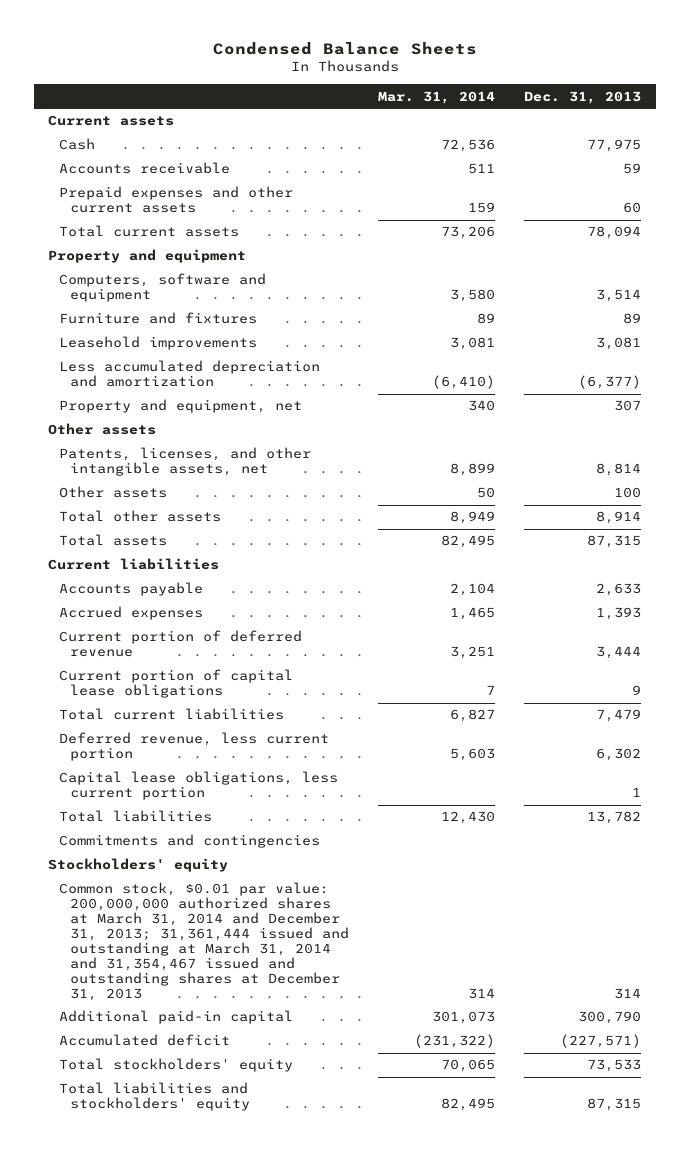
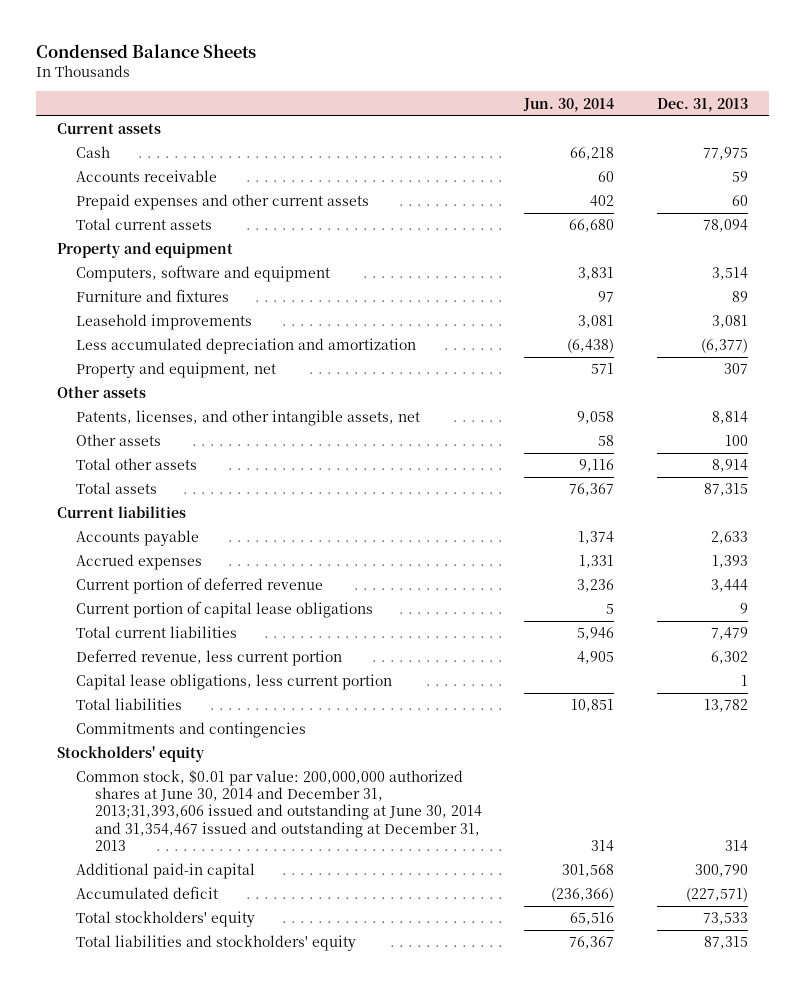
[378,90,496,104] Mar. 31, 2014 -> none
none -> [523,97,615,112] Jun. 30, 2014
[59,882,350,1001] Common stock, $0.01 par value: 200,000,000 authorized shares at March 31, 2014 and December 31, 2013; 31,361,444 issued and outstanding at March 31, 2014 and 31,354,467 issued and outstanding shares at December 31, 2013 -> [75,770,482,851] Common stock, $0.01 par value: 200,000,000 authorized shares at June 30, 2014 and December 31, 2013;31,393,606 issued and outstanding at June 30, 2014 and 31,354,467 issued and outstanding at December 31, 2013

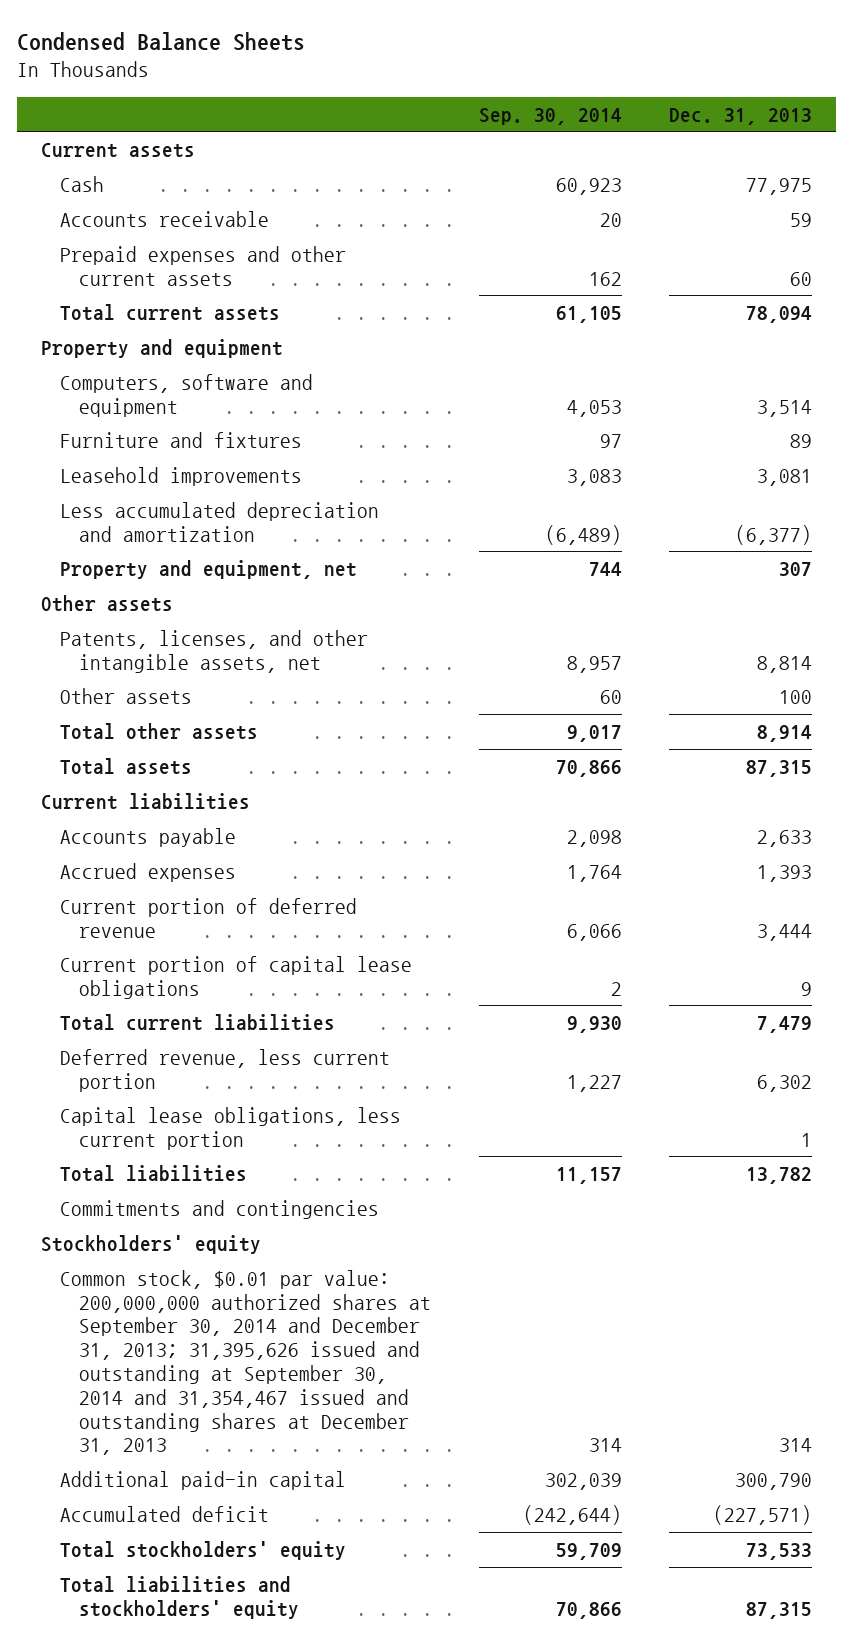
[523,97,615,112] Jun. 30, 2014 -> none
none -> [478,107,622,125] Sep. 30, 2014
[75,770,482,851] Common stock, $0.01 par value: 200,000,000 authorized shares at June 30, 2014 and December 31, 2013;31,393,606 issued and outstanding at June 30, 2014 and 31,354,467 issued and outstanding at December 31, 2013 -> [59,1269,432,1456] Common stock, $0.01 par value: 200,000,000 authorized shares at September 30, 2014 and December 31, 2013; 31,395,626 issued and outstanding at September 30, 2014 and 31,354,467 issued and outstanding shares at December 31, 2013

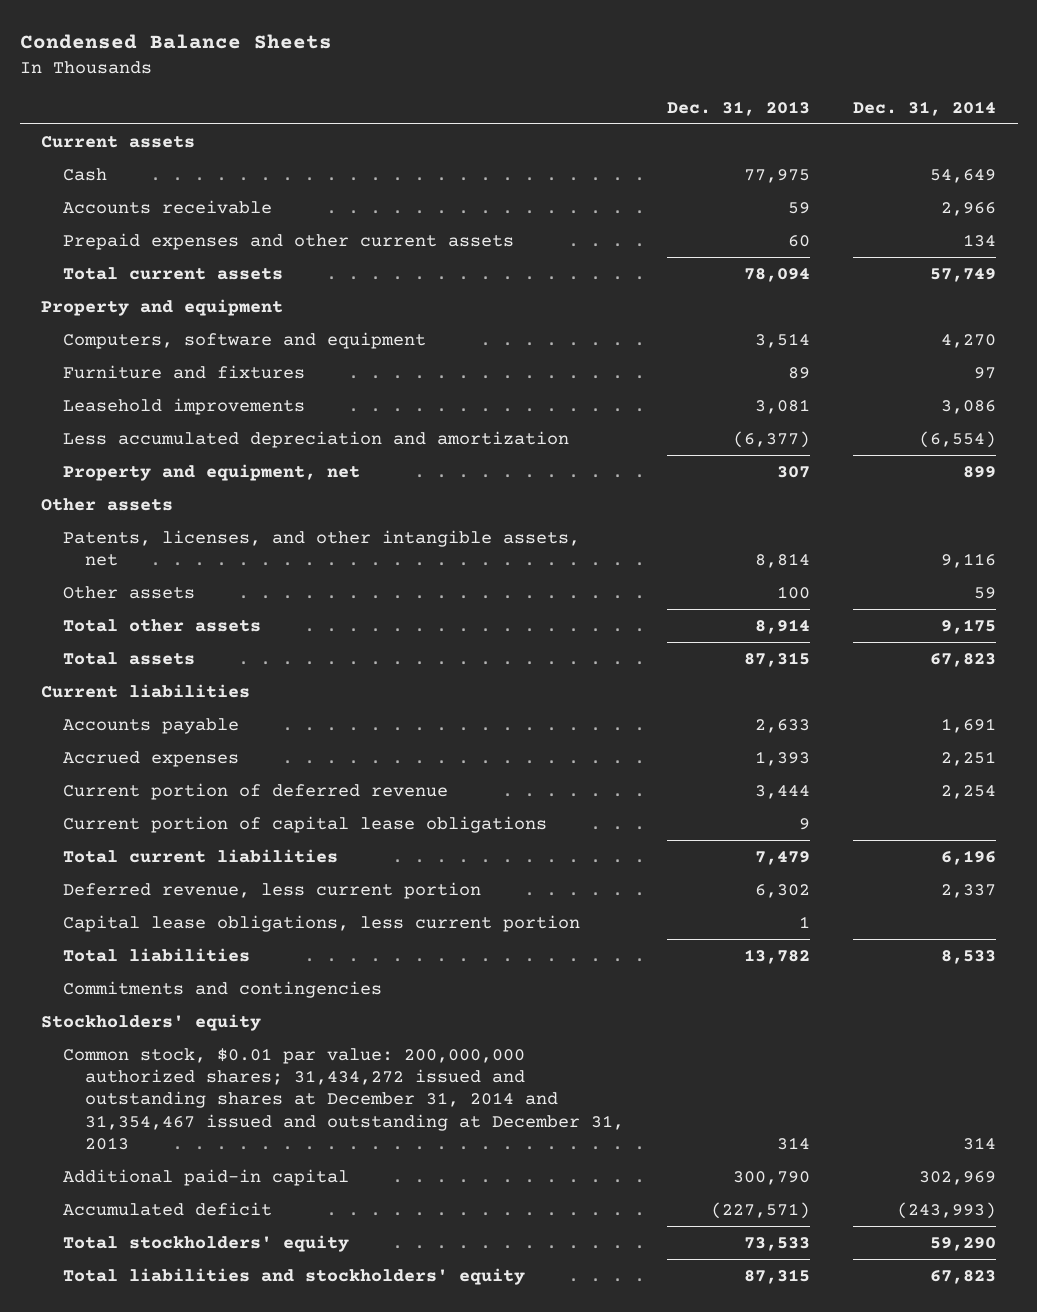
[478,107,622,125] Sep. 30, 2014 -> none
none -> [852,100,996,116] Dec. 31, 2014
[59,1269,432,1456] Common stock, $0.01 par value: 200,000,000 authorized shares at September 30, 2014 and December 31, 2013; 31,395,626 issued and outstanding at September 30, 2014 and 31,354,467 issued and outstanding shares at December 31, 2013 -> [62,1047,624,1150] Common stock, $0.01 par value: 200,000,000 authorized shares; 31,434,272 issued and outstanding shares at December 31, 2014 and 31,354,467 issued and outstanding at December 31, 2013

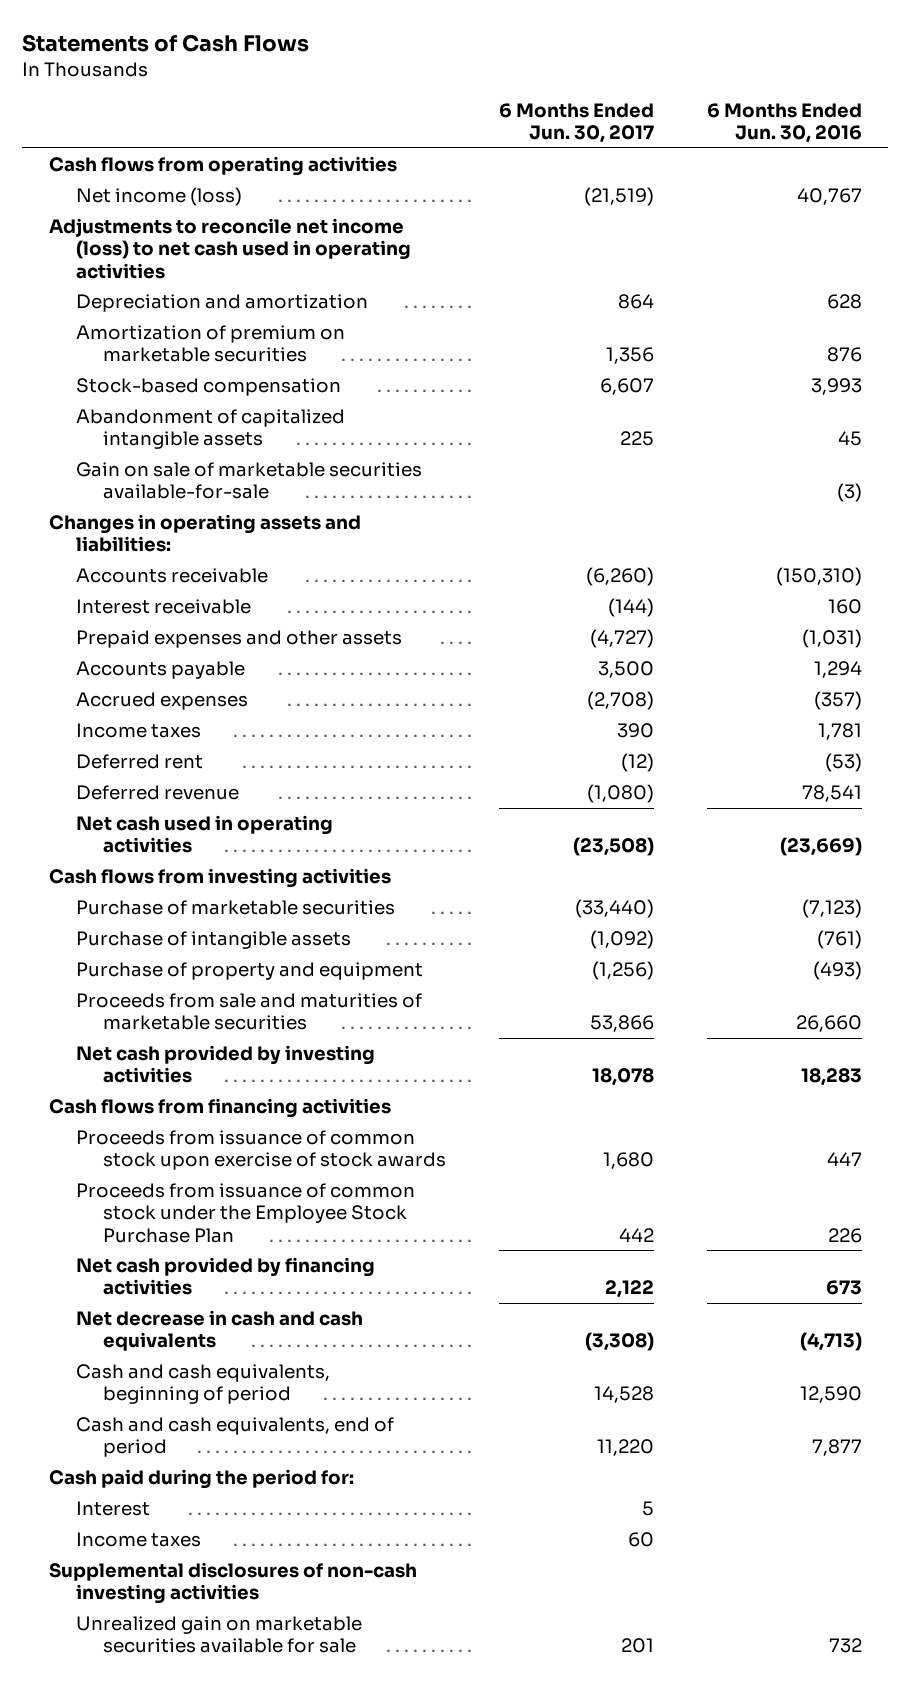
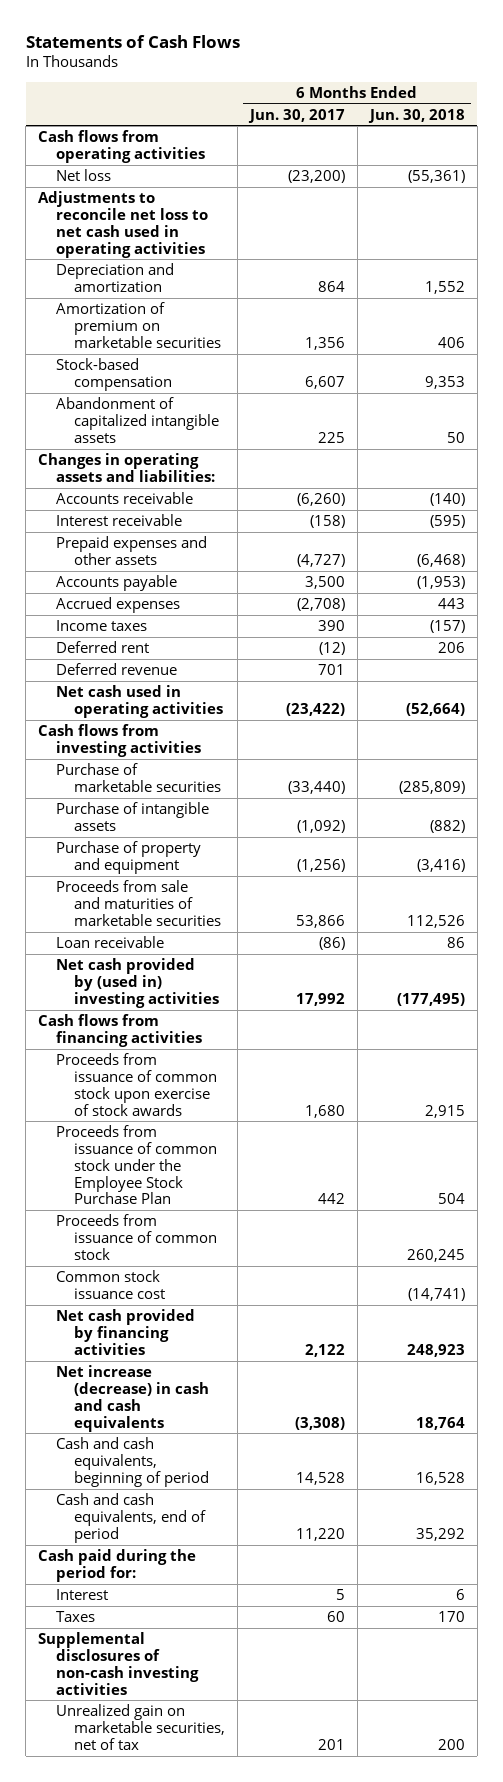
[706,102,862,144] 6 Months Ended Jun. 30, 2016 -> none
none -> [367,108,465,123] Jun. 30, 2018
[75,187,242,207] Net income (loss) -> [56,169,112,182] Net loss
[583,187,654,207] (21,519) -> [287,170,345,184] (23,200)
[48,218,411,279] Adjustments to reconcile net income (loss) to net cash used in operating activities -> [38,191,209,258] Adjustments to reconcile net loss to net cash used in operating activities
[75,462,422,500] Gain on sale of marketable securities available-for-sale -> none
[607,598,654,618] (144) -> [309,515,345,529] (158)
[586,784,654,804] (1,080) -> [317,664,345,676] 701
[572,837,654,857] (23,508) -> [285,702,345,716] (23,422)
none -> [56,936,165,949] Loan receivable
[75,1045,375,1084] Net cash provided by investing activities -> [56,958,219,1008] Net cash provided by (used in) investing activities
[591,1068,654,1087] 18,078 -> [295,992,345,1006] 17,992
none -> [56,1214,217,1260] Proceeds from issuance of common stock
none -> [56,1270,165,1299] Common stock issuance cost
[75,1310,363,1352] Net decrease in cash and cash equivalents -> [56,1365,209,1432] Net increase (decrease) in cash and cash equivalents
[75,1532,201,1548] Income taxes -> [56,1611,96,1623] Taxes
[75,1616,362,1654] Unrealized gain on marketable securities available for sale -> none
none -> [56,1704,225,1750] Unrealized gain on marketable securities, net of tax

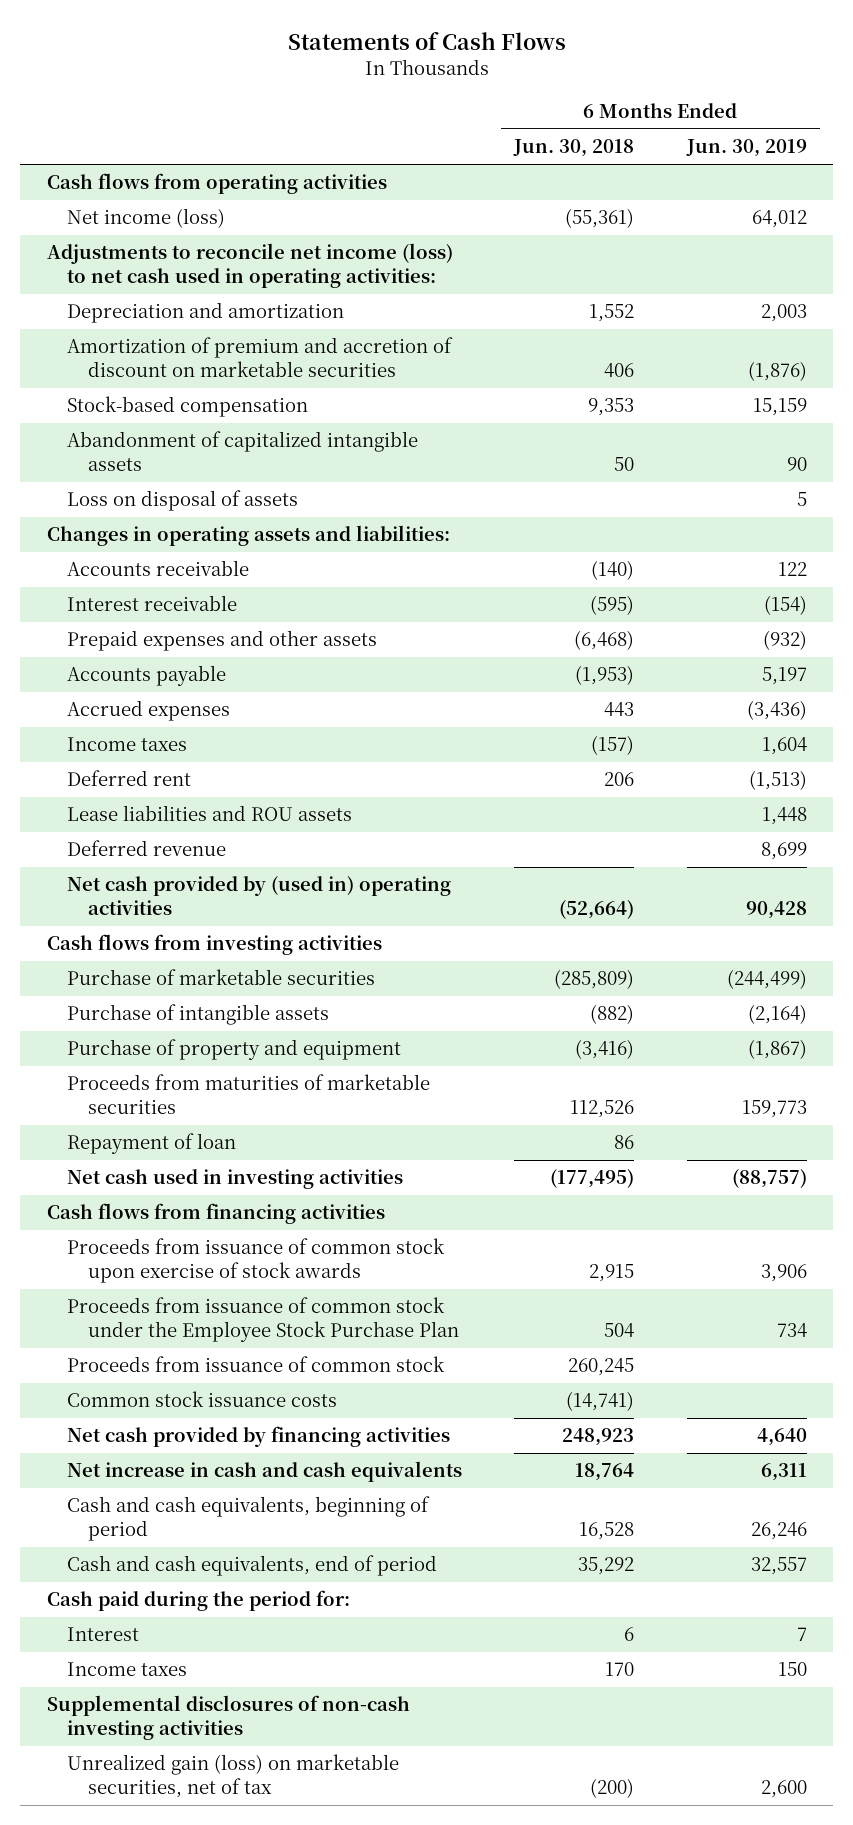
[247,108,345,123] Jun. 30, 2017 -> none
none -> [685,139,807,158] Jun. 30, 2019
[56,169,112,182] Net loss -> [67,208,226,229] Net income (loss)
[38,191,209,258] Adjustments to reconcile net loss to net cash used in operating activities -> [46,243,453,289] Adjustments to reconcile net income (loss) to net cash used in operating activities:
[56,302,221,348] Amortization of premium on marketable securities -> [67,337,454,378] Amortization of premium and accretion of discount on marketable securities
none -> [67,490,299,512] Loss on disposal of assets
none -> [67,805,353,822] Lease liabilities and ROU assets
[56,685,223,718] Net cash used in operating activities -> [67,876,452,916] Net cash provided by (used in) operating activities
[56,880,221,926] Proceeds from sale and maturities of marketable securities -> [67,1074,431,1115] Proceeds from maturities of marketable securities
[56,936,165,949] Loan receivable -> [67,1133,237,1155] Repayment of loan
[56,958,219,1008] Net cash provided by (used in) investing activities -> [67,1169,404,1190] Net cash used in investing activities
[56,1270,165,1299] Common stock issuance cost -> [67,1391,338,1408] Common stock issuance costs
[56,1365,209,1432] Net increase (decrease) in cash and cash equivalents -> [67,1461,463,1483] Net increase in cash and cash equivalents
[56,1611,96,1623] Taxes -> [67,1662,188,1677] Income taxes
[56,1704,225,1750] Unrealized gain on marketable securities, net of tax -> [67,1754,400,1799] Unrealized gain (loss) on marketable securities, net of tax
[437,1738,465,1750] 200 -> [590,1778,635,1799] (200)

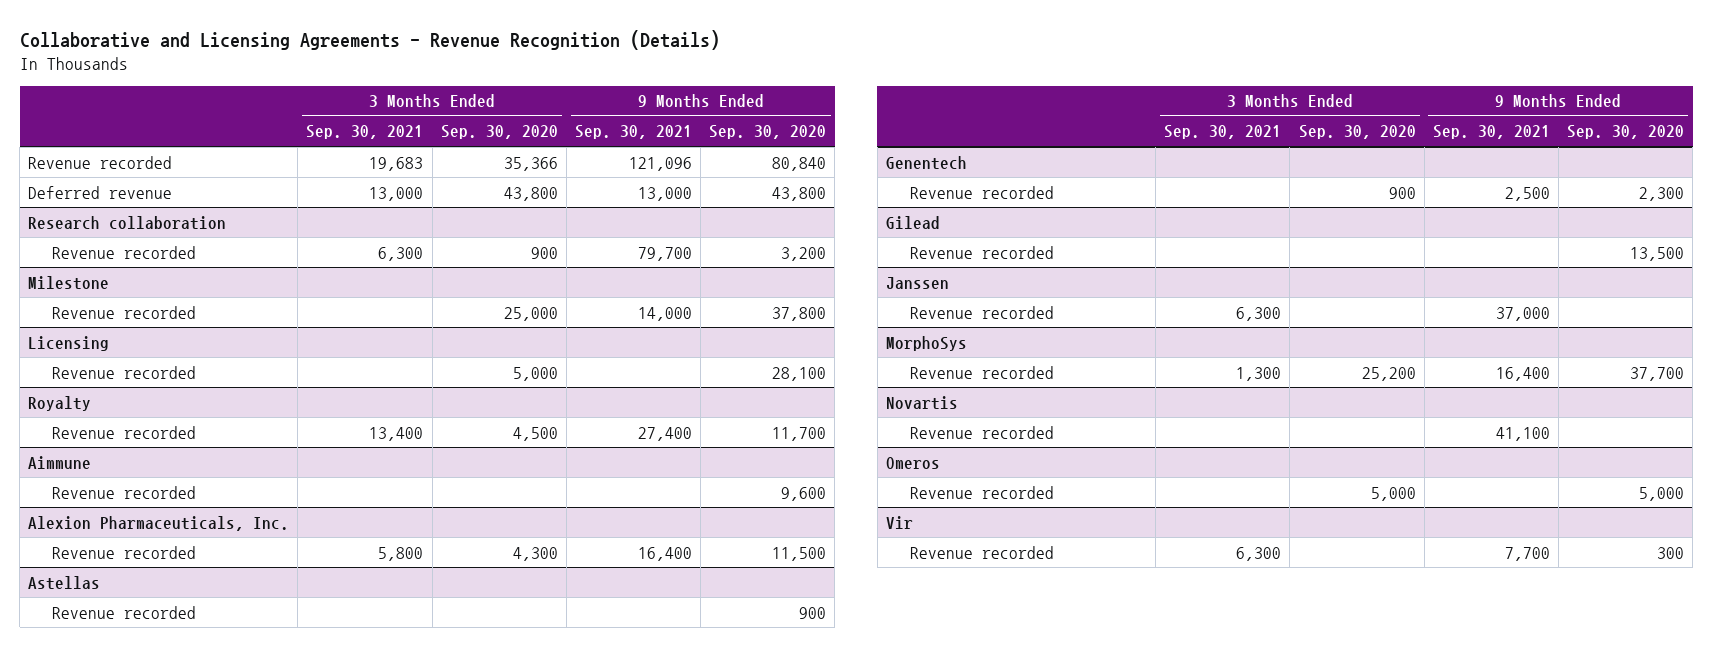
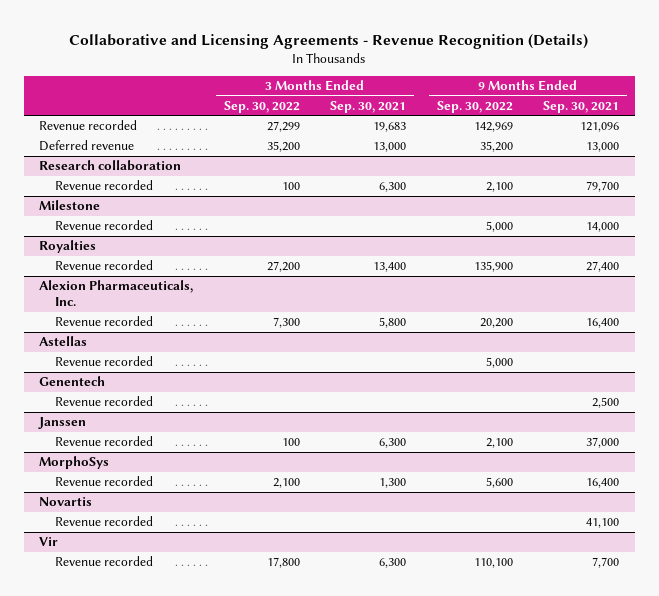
[440,125,558,140] Sep. 30, 2020 -> none
[709,125,827,140] Sep. 30, 2020 -> none
none -> [223,100,300,113] Sep. 30, 2022
none -> [436,100,513,113] Sep. 30, 2022
[28,335,110,351] Licensing -> none
[51,365,196,379] Revenue recorded -> none
[28,395,92,411] Royalty -> [39,240,97,254] Royalties
[28,455,92,469] Aimmune -> none
[51,485,196,499] Revenue recorded -> none
[885,215,940,229] Gilead -> none
[909,245,1054,259] Revenue recorded -> none
[885,456,940,469] Omeros -> none
[909,485,1054,499] Revenue recorded -> none

